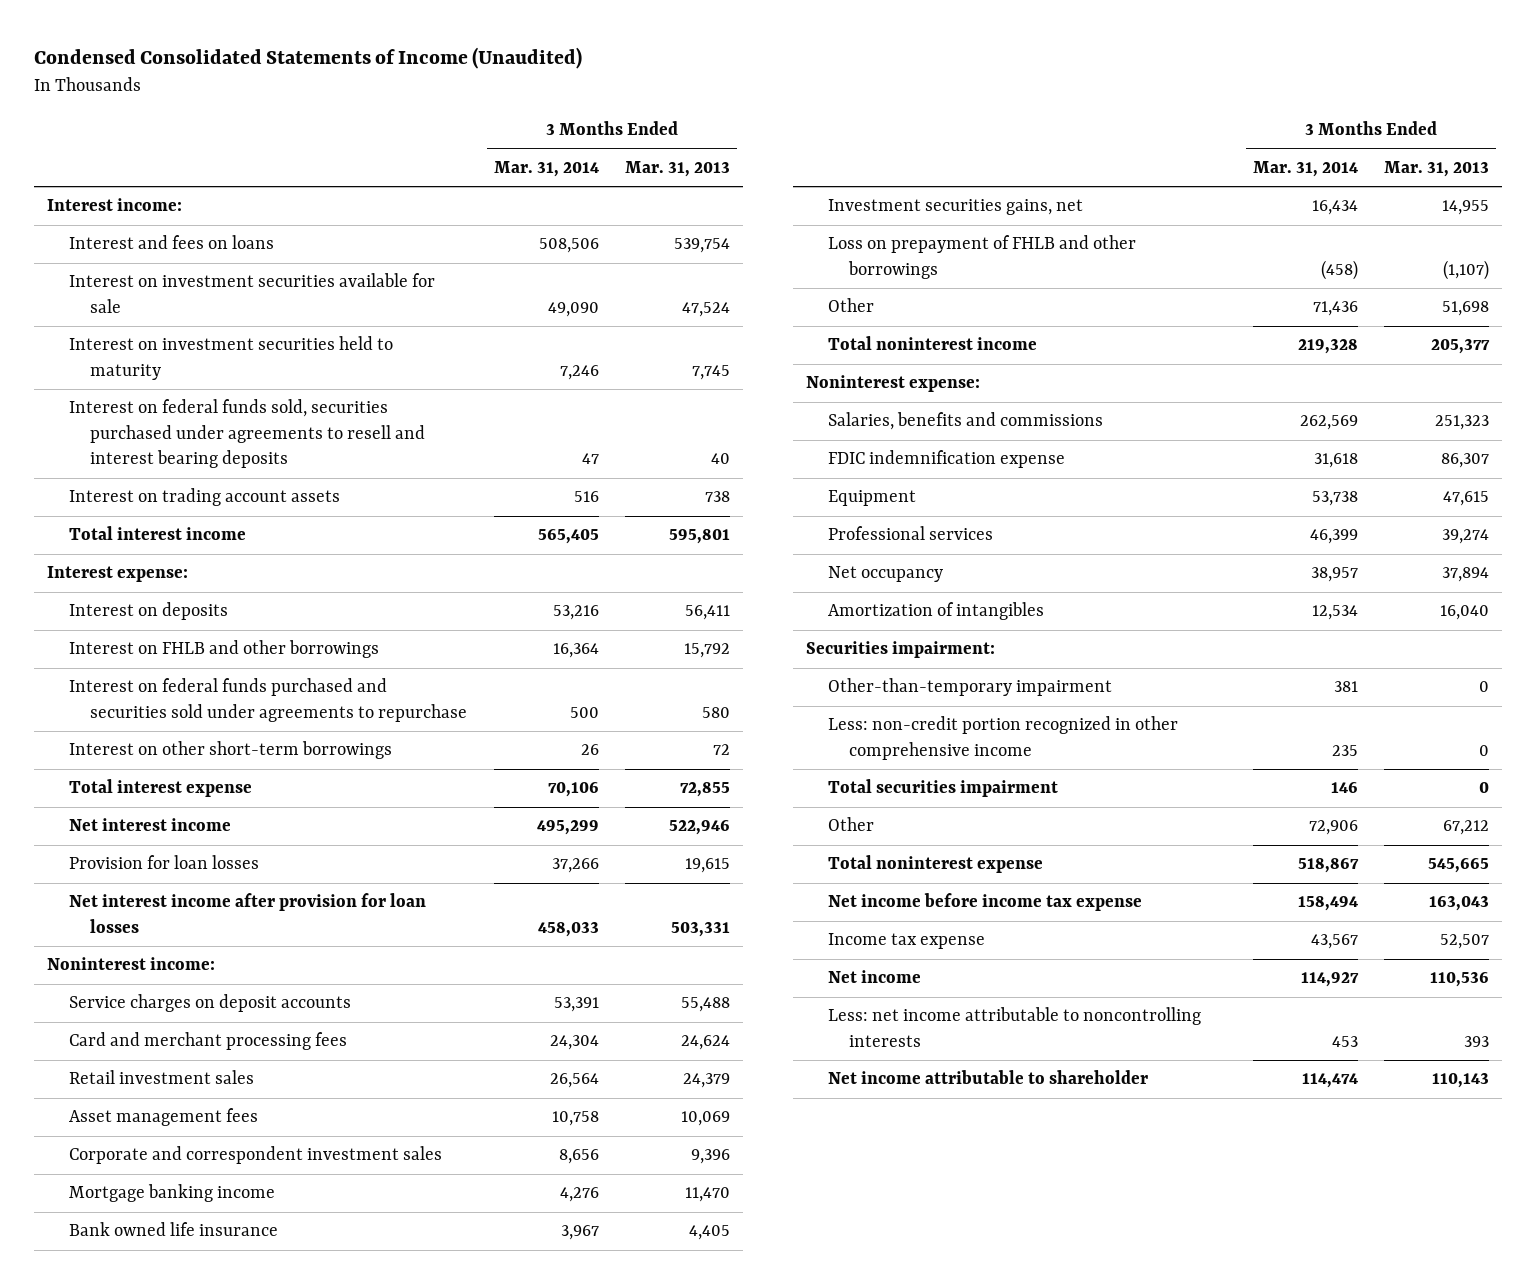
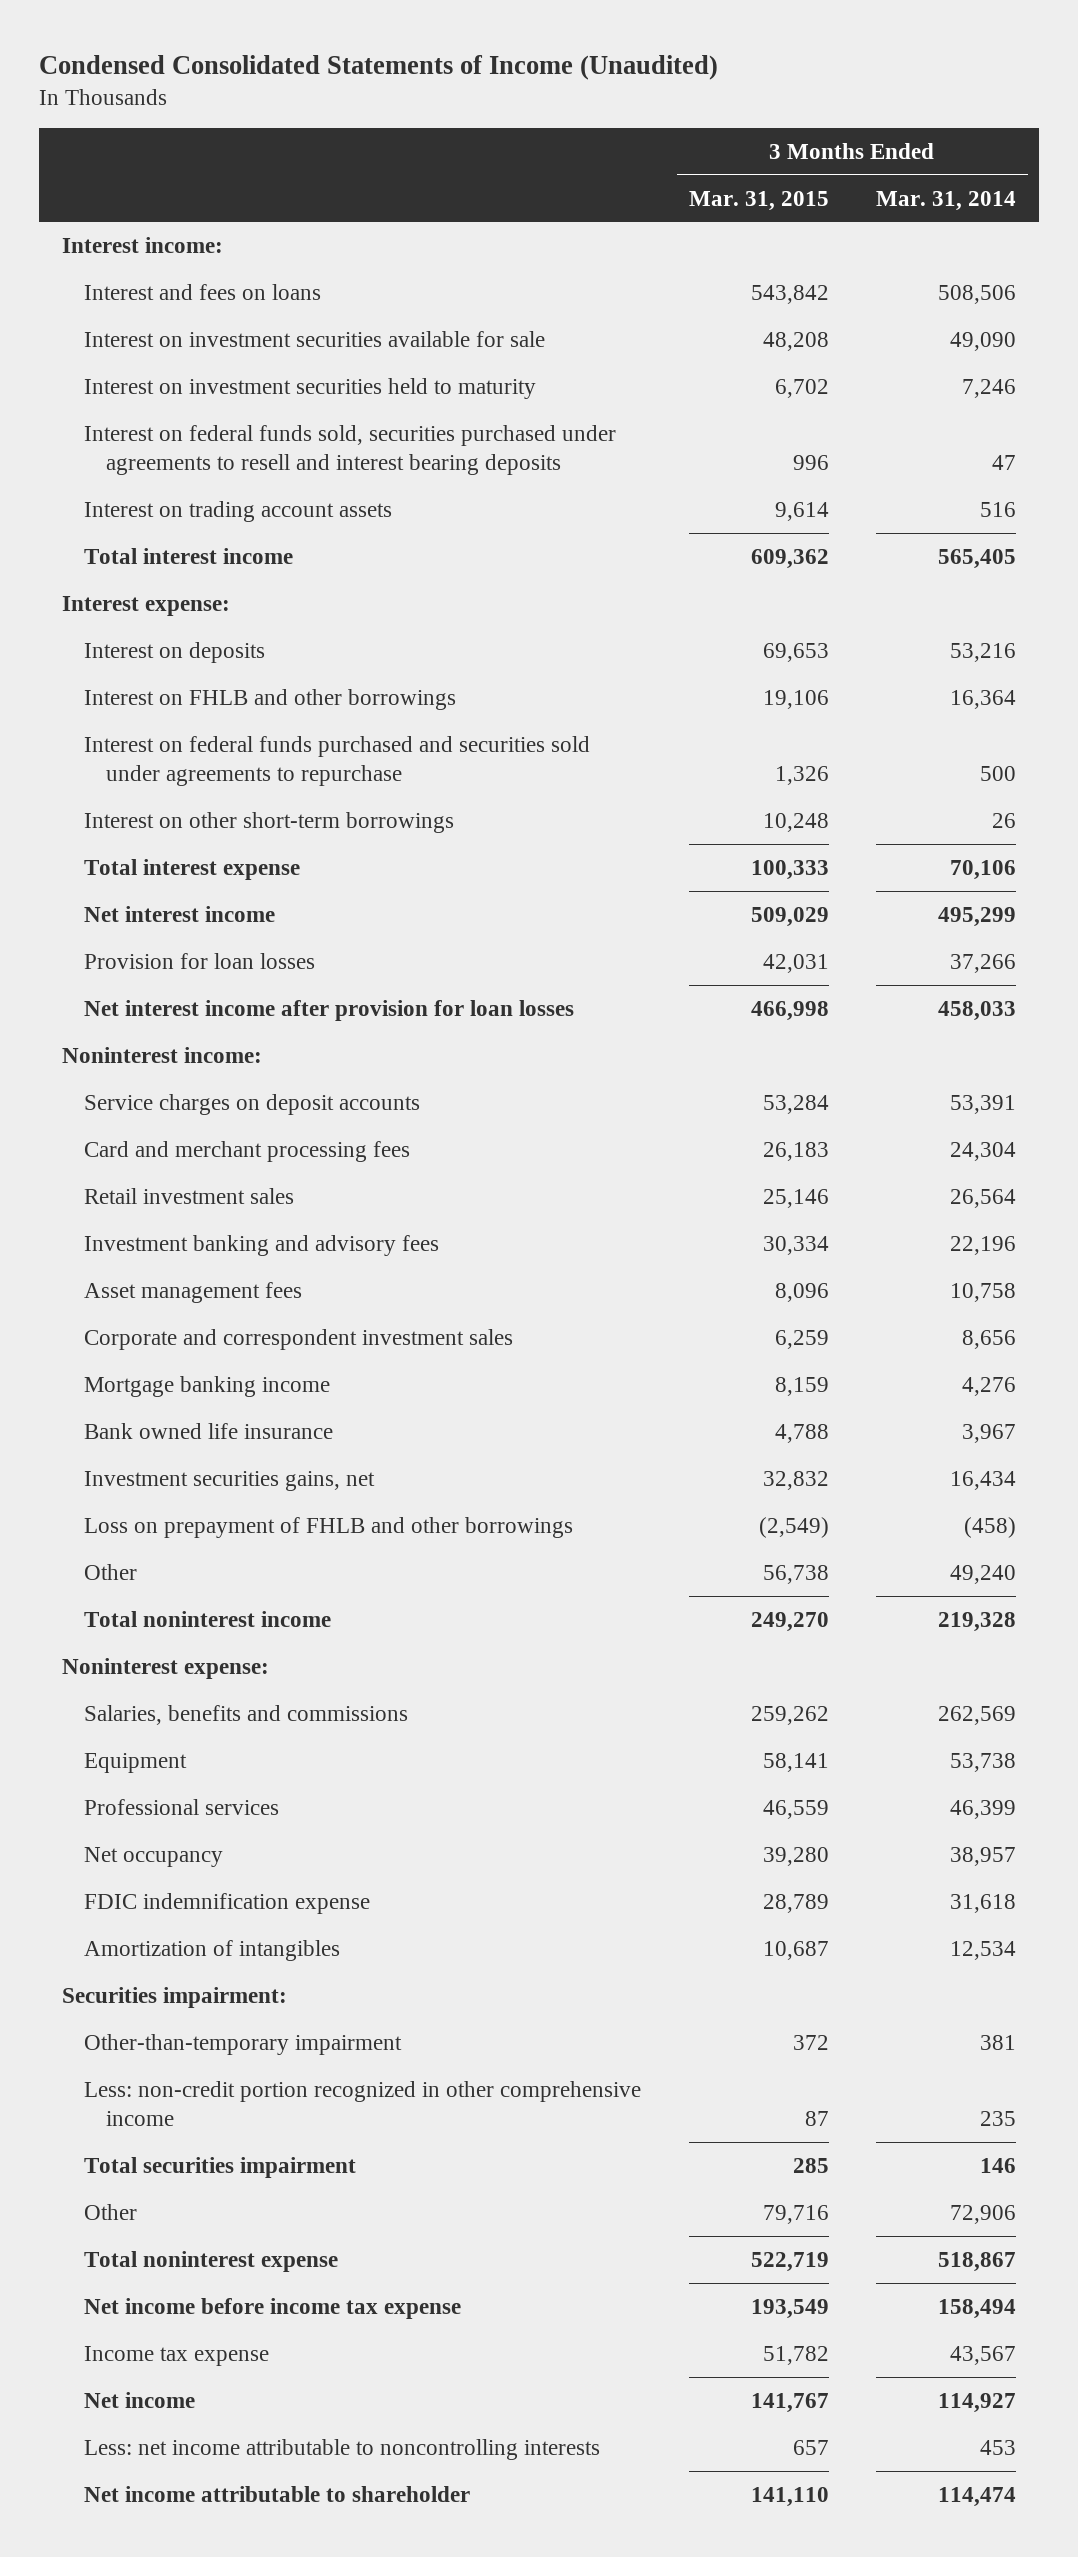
[625,160,731,177] Mar. 31, 2013 -> none
none -> [688,190,829,211] Mar. 31, 2015
none -> [84,1234,440,1256] Investment banking and advisory fees
[1312,301,1358,317] 71,436 -> [949,1564,1016,1584] 49,240
[827,450,1065,469] FDIC indemnification expense -> [84,1892,371,1914] FDIC indemnification expense

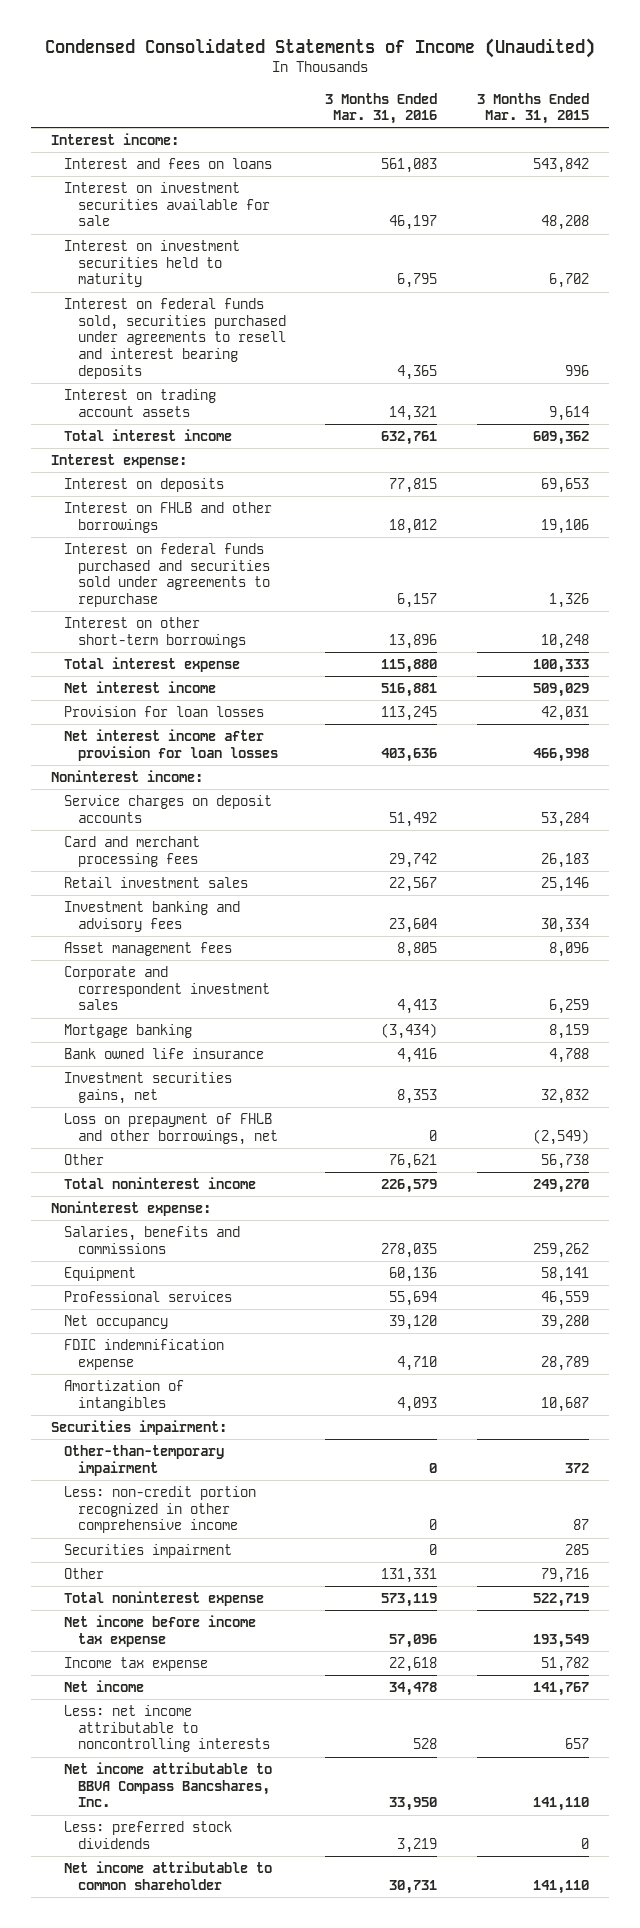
[875,190,1016,211] Mar. 31, 2014 -> none
none -> [325,92,438,125] 3 Months Ended Mar. 31, 2016
[84,1375,331,1397] Mortgage banking income -> [64,1024,193,1039] Mortgage banking
[84,1516,574,1538] Loss on prepayment of FHLB and other borrowings -> [64,1113,278,1145] Loss on prepayment of FHLB and other borrowings, net
[84,2156,357,2178] Total securities impairment -> [64,1544,233,1559] Securities impairment
[84,2485,471,2502] Net income attributable to shareholder -> [64,1762,273,1808] Net income attributable to BBVA Compass Bancshares, Inc.
none -> [64,1821,233,1849] Less: preferred stock dividends
none -> [64,1861,273,1890] Net income attributable to common shareholder

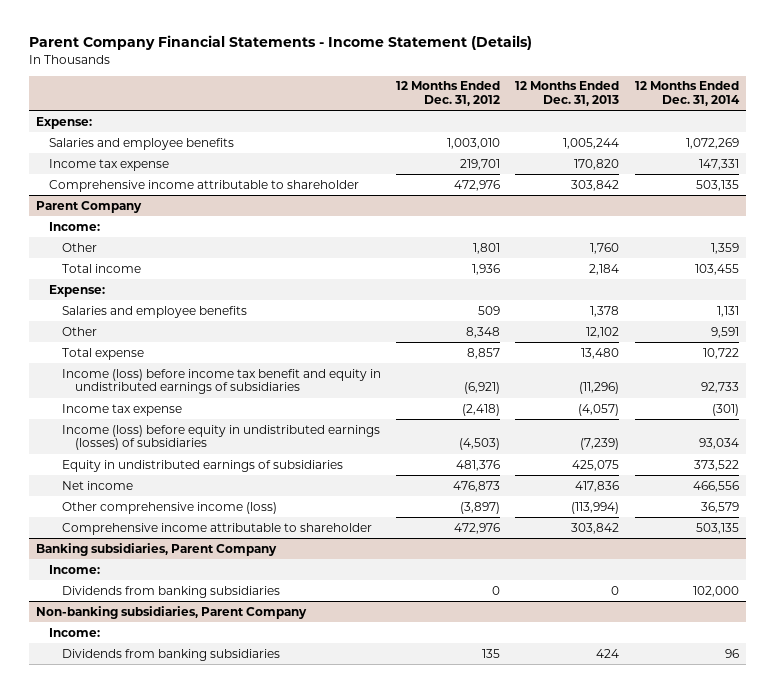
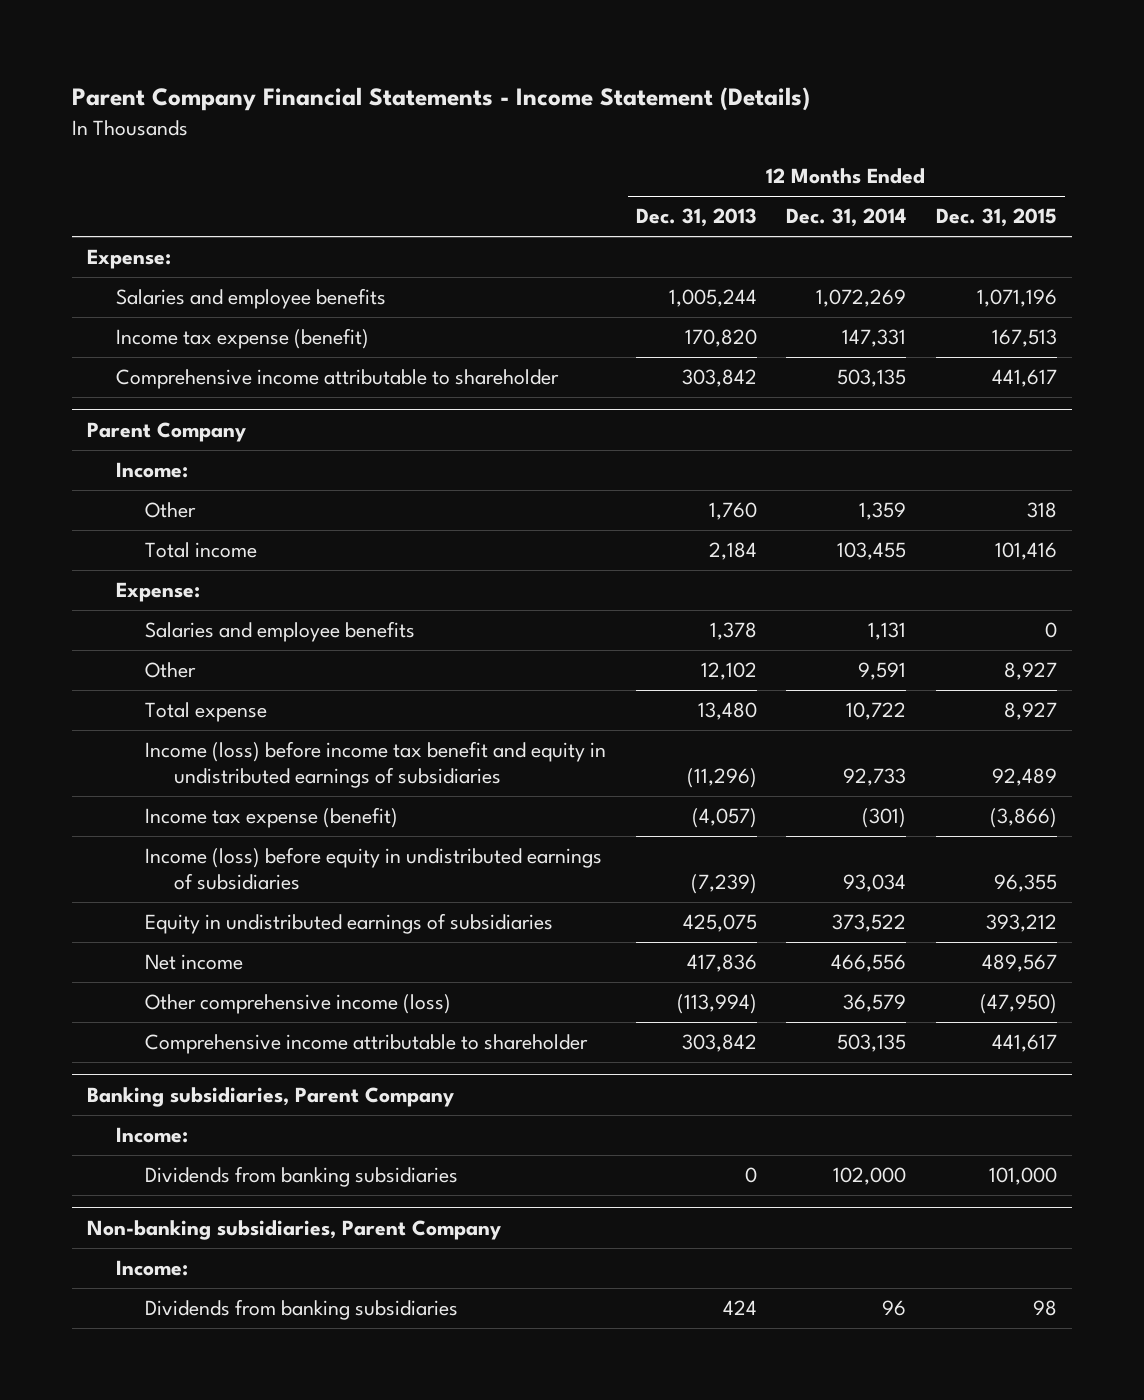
[396,81,501,106] 12 Months Ended Dec. 31, 2012 -> none
none -> [936,208,1058,228] Dec. 31, 2015
[49,158,170,171] Income tax expense -> [115,328,369,350] Income tax expense (benefit)
[61,403,182,416] Income tax expense -> [145,807,399,829] Income tax expense (benefit)
[61,424,380,451] Income (loss) before equity in undistributed earnings (losses) of subsidiaries -> [145,847,603,890] Income (loss) before equity in undistributed earnings of subsidiaries

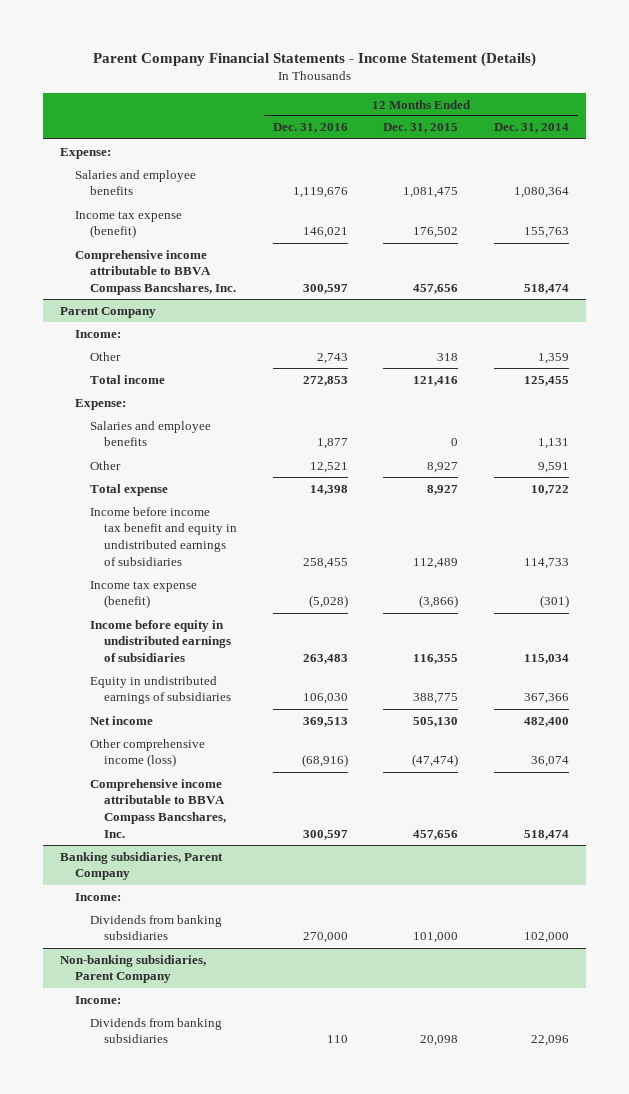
[635,208,757,228] Dec. 31, 2013 -> none
none -> [272,123,348,134] Dec. 31, 2016
[816,289,907,308] 1,072,269 -> [513,187,569,199] 1,080,364
[977,289,1058,308] 1,071,196 -> [403,187,459,199] 1,081,475
[842,329,907,348] 147,331 -> [523,227,569,239] 155,763
[992,329,1058,348] 167,513 -> [413,227,459,239] 176,502
[115,369,559,390] Comprehensive income attributable to shareholder -> [74,249,236,296] Comprehensive income attributable to BBVA Compass Bancshares, Inc.
[837,369,907,388] 503,135 -> [523,284,569,295] 518,474
[992,369,1058,388] 441,617 -> [413,284,459,295] 457,656
[837,542,907,561] 103,455 -> [523,375,569,386] 125,455
[995,542,1058,561] 101,416 -> [413,375,459,386] 121,416
[145,741,607,788] Income (loss) before income tax benefit and equity in undistributed earnings of subsidiaries -> [89,506,238,566] Income before income tax benefit and equity in undistributed earnings of subsidiaries
[843,767,907,786] 92,733 -> [523,557,569,569] 114,733
[992,767,1058,786] 92,489 -> [413,557,459,569] 112,489
[145,847,603,890] Income (loss) before equity in undistributed earnings of subsidiaries -> [89,619,232,663] Income before equity in undistributed earnings of subsidiaries
[843,873,907,892] 93,034 -> [523,654,569,665] 115,034
[994,873,1058,892] 96,355 -> [413,654,459,665] 116,355
[832,914,907,933] 373,522 -> [523,693,569,705] 367,366
[986,914,1058,933] 393,212 -> [413,693,459,705] 388,775
[831,954,907,973] 466,556 -> [523,716,569,727] 482,400
[982,954,1058,973] 489,567 -> [413,716,459,727] 505,130
[843,994,907,1013] 36,579 -> [530,756,569,768] 36,074
[980,994,1058,1015] (47,950) -> [412,754,459,768] (47,474)
[145,1034,589,1055] Comprehensive income attributable to shareholder -> [89,778,227,838] Comprehensive income attributable to BBVA Compass Bancshares, Inc.
[837,1034,907,1053] 503,135 -> [523,829,569,840] 518,474
[992,1034,1058,1053] 441,617 -> [413,829,459,840] 457,656
[882,1300,907,1317] 96 -> [530,1035,569,1047] 22,096
[1033,1300,1058,1317] 98 -> [420,1035,459,1047] 20,098

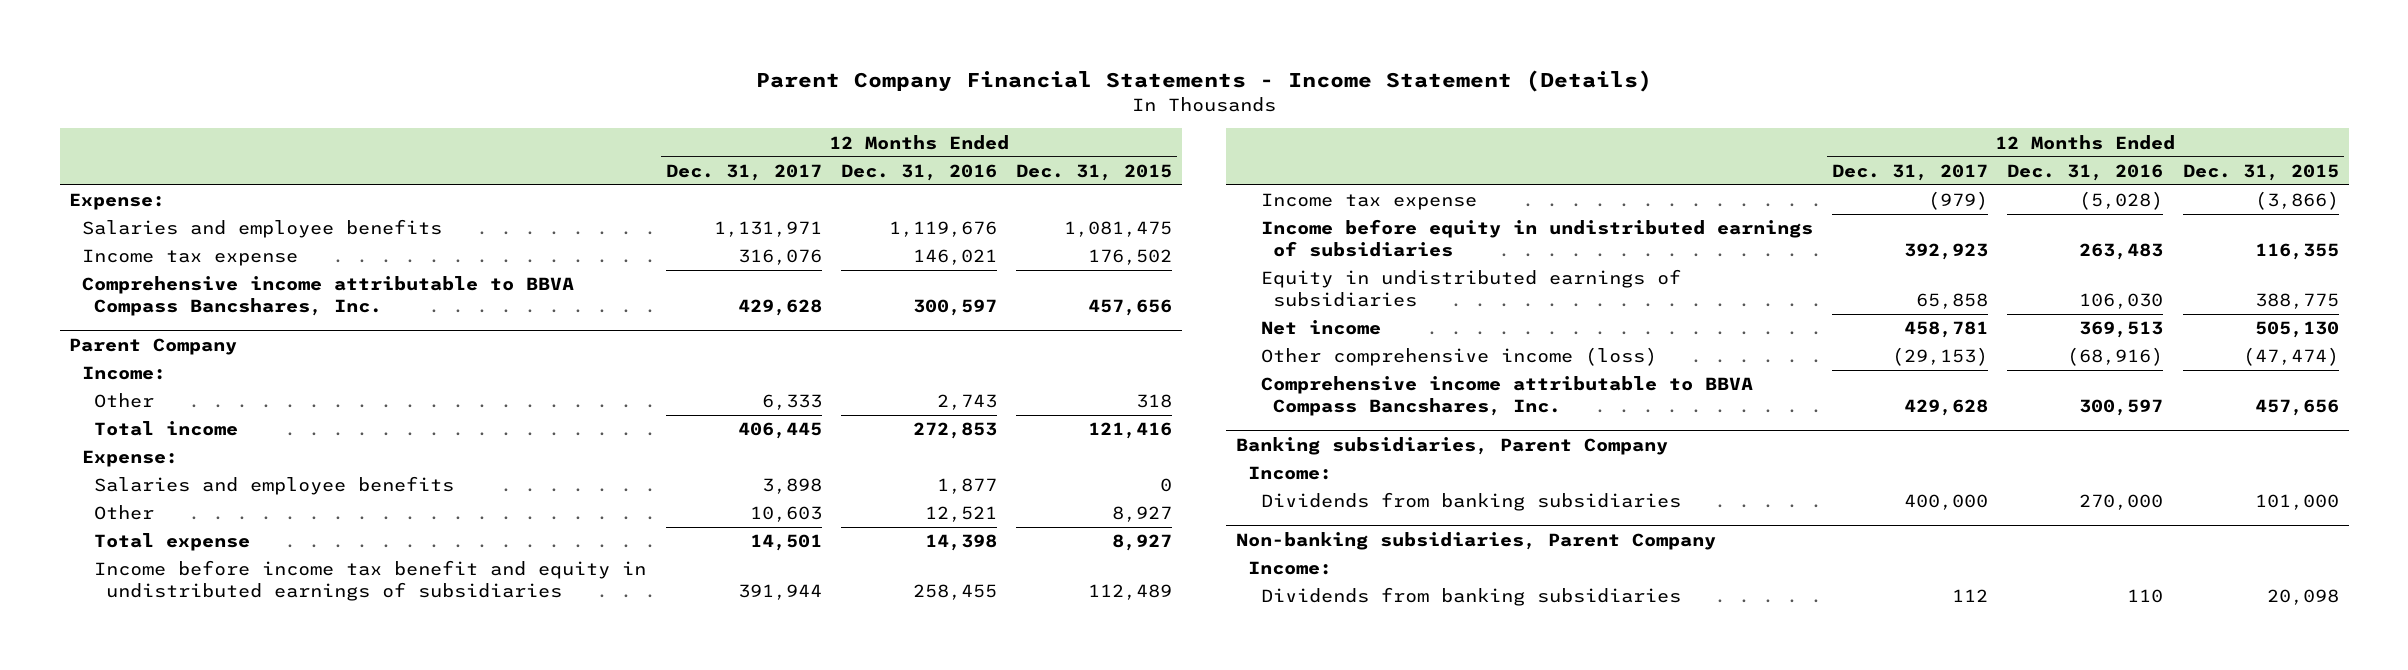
[493,123,569,134] Dec. 31, 2014 -> none
none -> [665,163,822,181] Dec. 31, 2017
[74,210,182,239] Income tax expense (benefit) -> [81,249,298,267] Income tax expense
[89,580,197,609] Income tax expense (benefit) -> [1260,193,1477,211] Income tax expense

